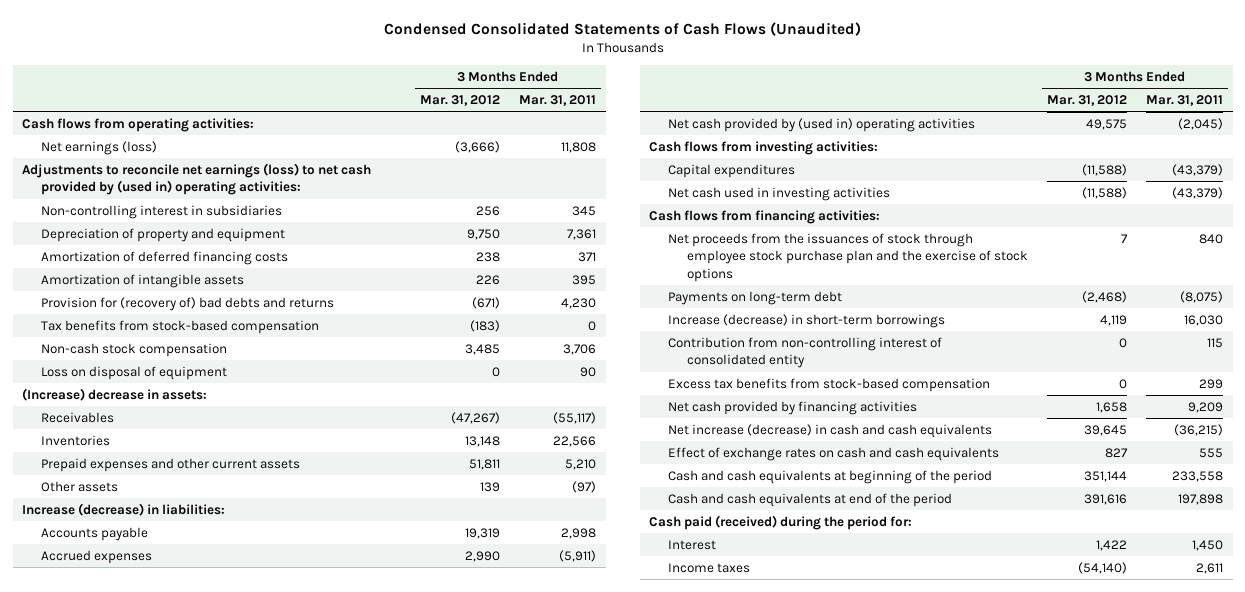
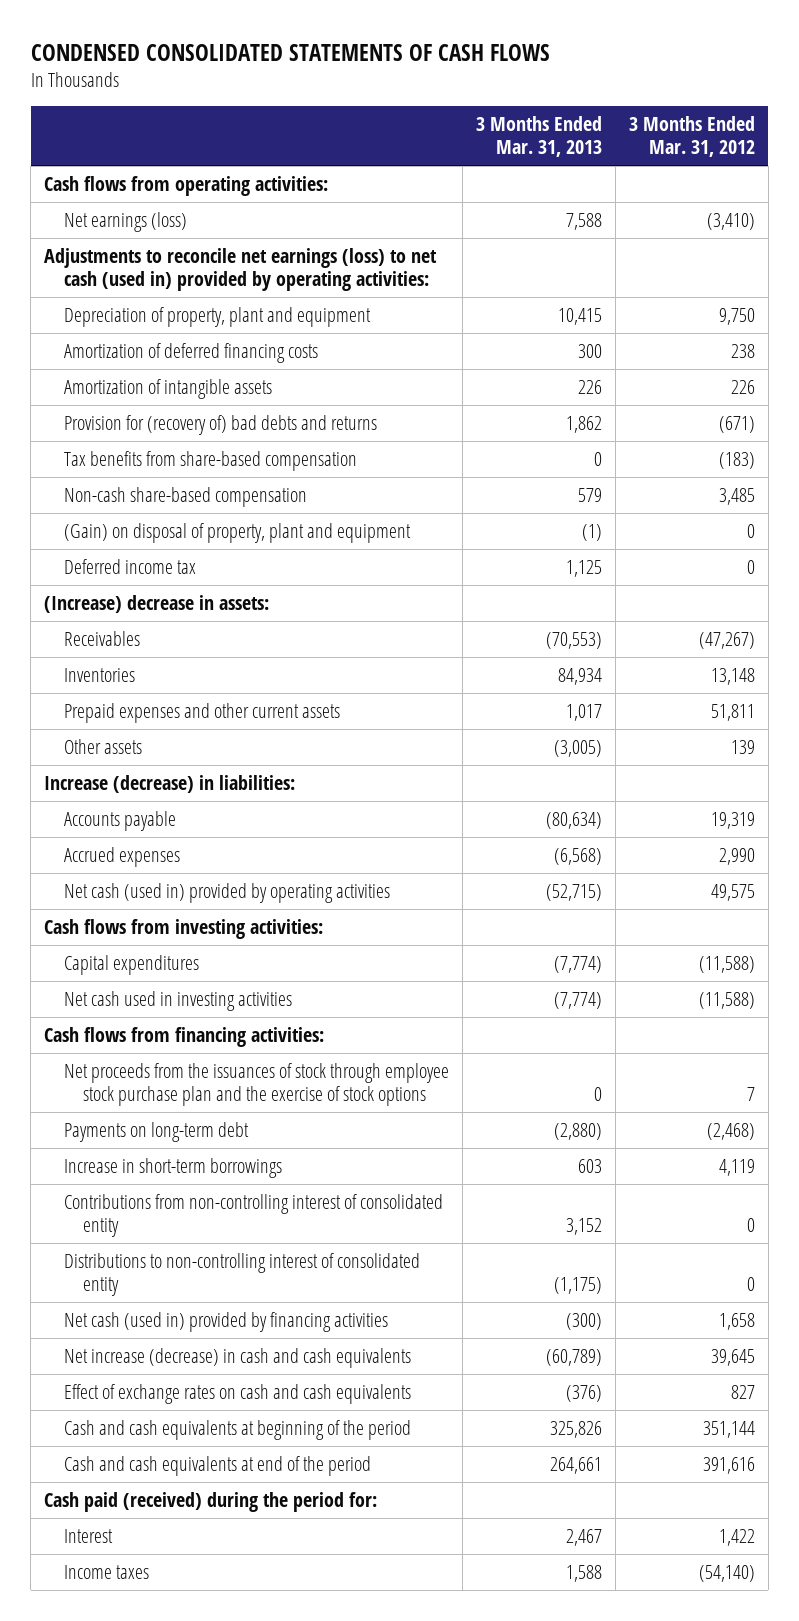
[383,21,861,36] Condensed Consolidated Statements of Cash Flows (Unaudited) -> [30,43,550,61] CONDENSED CONSOLIDATED STATEMENTS OF CASH FLOWS
[519,95,597,107] Mar. 31, 2011 -> none
none -> [475,116,602,158] 3 Months Ended Mar. 31, 2013
[40,204,282,219] Non-controlling interest in subsidiaries -> none
[454,140,500,153] (3,666) -> [706,212,755,230] (3,410)
[22,162,372,196] Adjustments to reconcile net earnings (loss) to net cash provided by (used in) operating activities: -> [44,247,438,291] Adjustments to reconcile net earnings (loss) to net cash (used in) provided by operating activities:
[40,227,285,242] Depreciation of property and equipment -> [63,306,371,327] Depreciation of property, plant and equipment
[40,319,319,334] Tax benefits from stock-based compensation -> [63,450,357,471] Tax benefits from share-based compensation
[40,342,227,357] Non-cash stock compensation -> [63,486,307,507] Non-cash share-based compensation
[40,365,227,380] Loss on disposal of equipment -> [63,522,411,543] (Gain) on disposal of property, plant and equipment
none -> [63,558,196,574] Deferred income tax
[667,117,975,132] Net cash provided by (used in) operating activities -> [63,882,390,903] Net cash (used in) provided by operating activities
[667,377,990,392] Excess tax benefits from stock-based compensation -> none
[667,313,945,328] Increase (decrease) in short-term borrowings -> [63,1157,282,1178] Increase in short-term borrowings
[667,336,942,369] Contribution from non-controlling interest of consolidated entity -> [63,1193,443,1237] Contributions from non-controlling interest of consolidated entity
none -> [63,1252,420,1296] Distributions to non-controlling interest of consolidated entity
[667,400,917,415] Net cash provided by financing activities -> [63,1311,388,1332] Net cash (used in) provided by financing activities

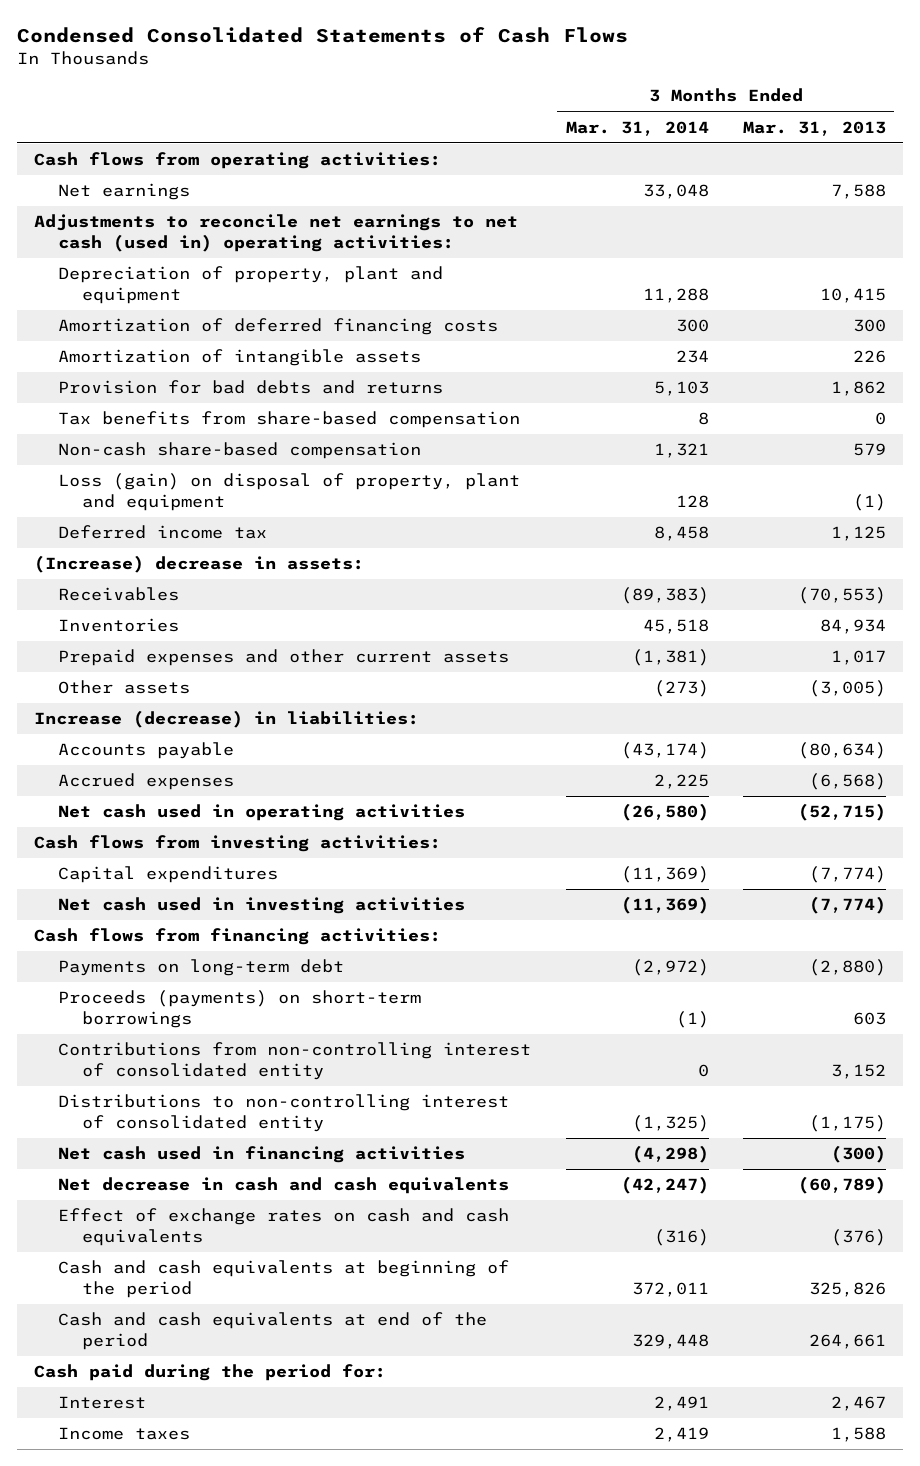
[30,43,550,61] CONDENSED CONSOLIDATED STATEMENTS OF CASH FLOWS -> [16,27,628,44] Condensed Consolidated Statements of Cash Flows
[628,116,755,158] 3 Months Ended Mar. 31, 2012 -> none
none -> [565,120,709,136] Mar. 31, 2014
[63,211,187,232] Net earnings (loss) -> [58,183,191,201] Net earnings
[44,247,438,291] Adjustments to reconcile net earnings (loss) to net cash (used in) provided by operating activities: -> [34,214,519,253] Adjustments to reconcile net earnings to net cash (used in) operating activities:
[63,414,377,435] Provision for (recovery of) bad debts and returns -> [58,380,444,395] Provision for bad debts and returns
[63,522,411,543] (Gain) on disposal of property, plant and equipment -> [58,473,521,512] Loss (gain) on disposal of property, plant and equipment
[63,882,390,903] Net cash (used in) provided by operating activities -> [58,804,466,822] Net cash used in operating activities
[63,1062,449,1106] Net proceeds from the issuances of stock through employee stock purchase plan and the exercise of stock options -> none
[63,1157,282,1178] Increase in short-term borrowings -> [58,990,422,1029] Proceeds (payments) on short-term borrowings
[63,1311,388,1332] Net cash (used in) provided by financing activities -> [58,1146,466,1164] Net cash used in financing activities
[63,1347,411,1368] Net increase (decrease) in cash and cash equivalents -> [58,1177,510,1195] Net decrease in cash and cash equivalents
[44,1491,378,1512] Cash paid (received) during the period for: -> [34,1364,387,1382] Cash paid during the period for:

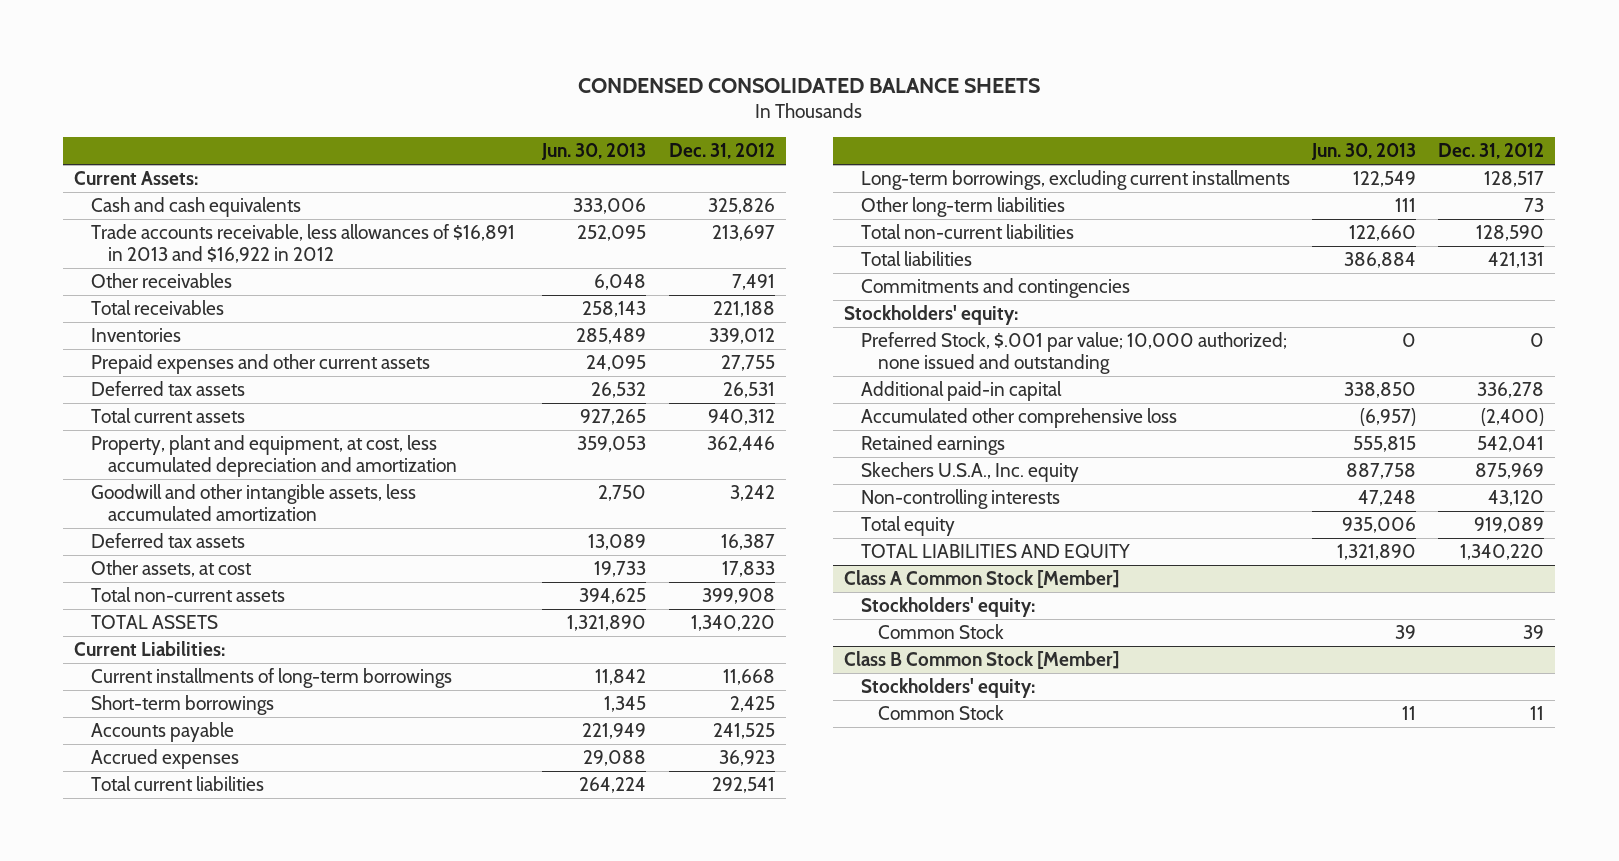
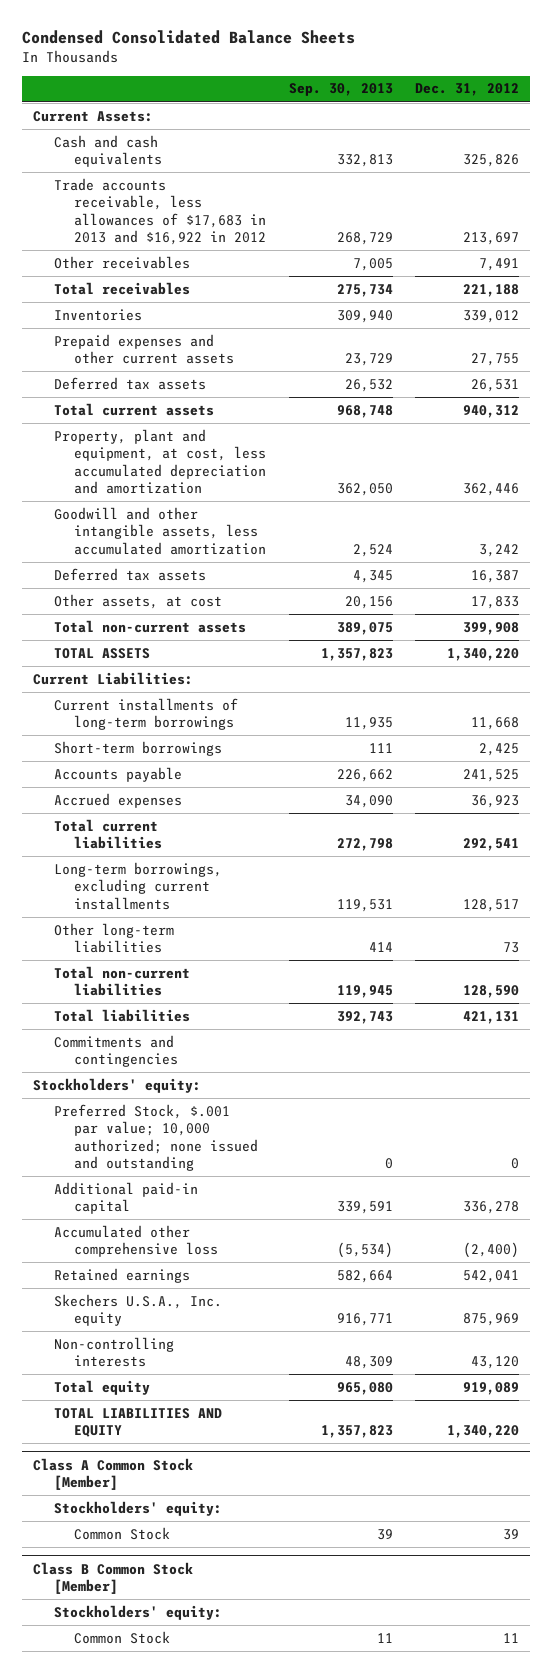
[578,77,1041,93] CONDENSED CONSOLIDATED BALANCE SHEETS -> [21,30,355,45] Condensed Consolidated Balance Sheets
[541,143,647,161] Jun. 30, 2013 -> none
none -> [288,83,393,97] Sep. 30, 2013
[91,224,516,263] Trade accounts receivable, less allowances of $16,891 in 2013 and $16,922 in 2012 -> [53,177,267,246] Trade accounts receivable, less allowances of $17,683 in 2013 and $16,922 in 2012

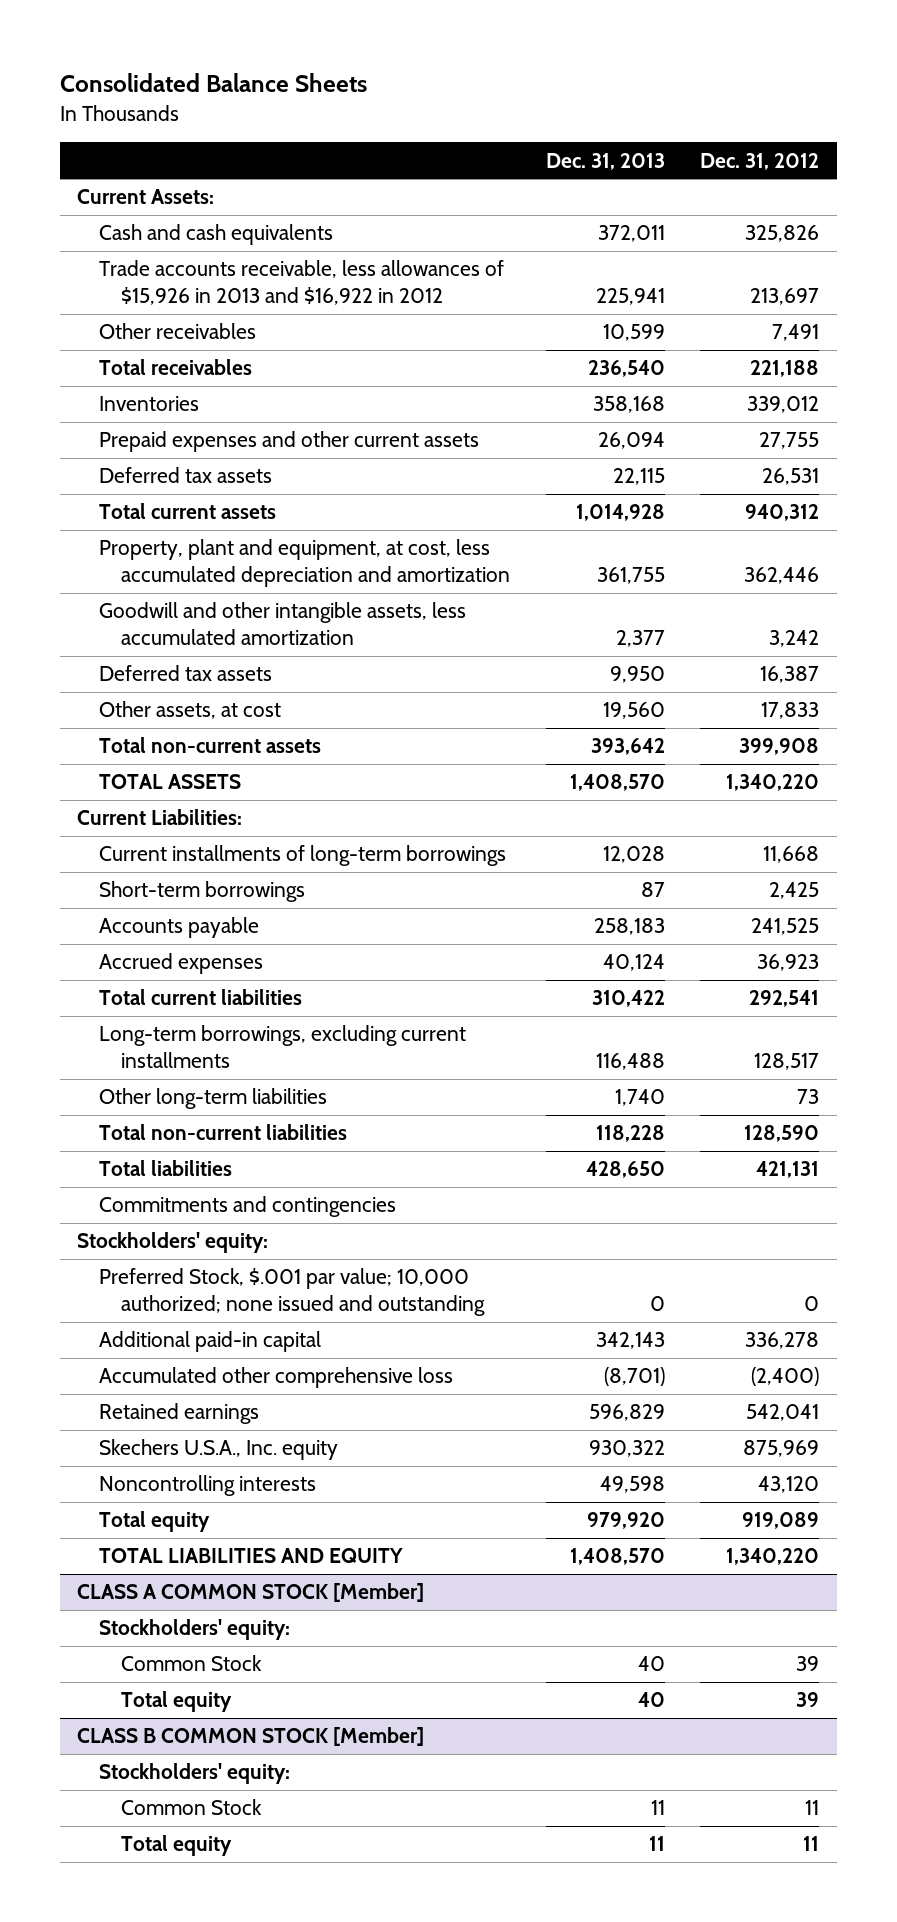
[21,30,355,45] Condensed Consolidated Balance Sheets -> [59,73,367,93] Consolidated Balance Sheets
[288,83,393,97] Sep. 30, 2013 -> none
none -> [545,152,665,170] Dec. 31, 2013
[53,177,267,246] Trade accounts receivable, less allowances of $17,683 in 2013 and $16,922 in 2012 -> [99,260,505,306] Trade accounts receivable, less allowances of $15,926 in 2013 and $16,922 in 2012
[53,1336,174,1368] Non-controlling interests -> [99,1475,317,1497] Noncontrolling interests
[32,1457,193,1490] Class A Common Stock [Member] -> [77,1583,425,1603] CLASS A COMMON STOCK [Member]
none -> [121,1691,233,1713] Total equity
[32,1561,193,1594] Class B Common Stock [Member] -> [77,1727,425,1747] CLASS B COMMON STOCK [Member]
none -> [121,1835,233,1857] Total equity

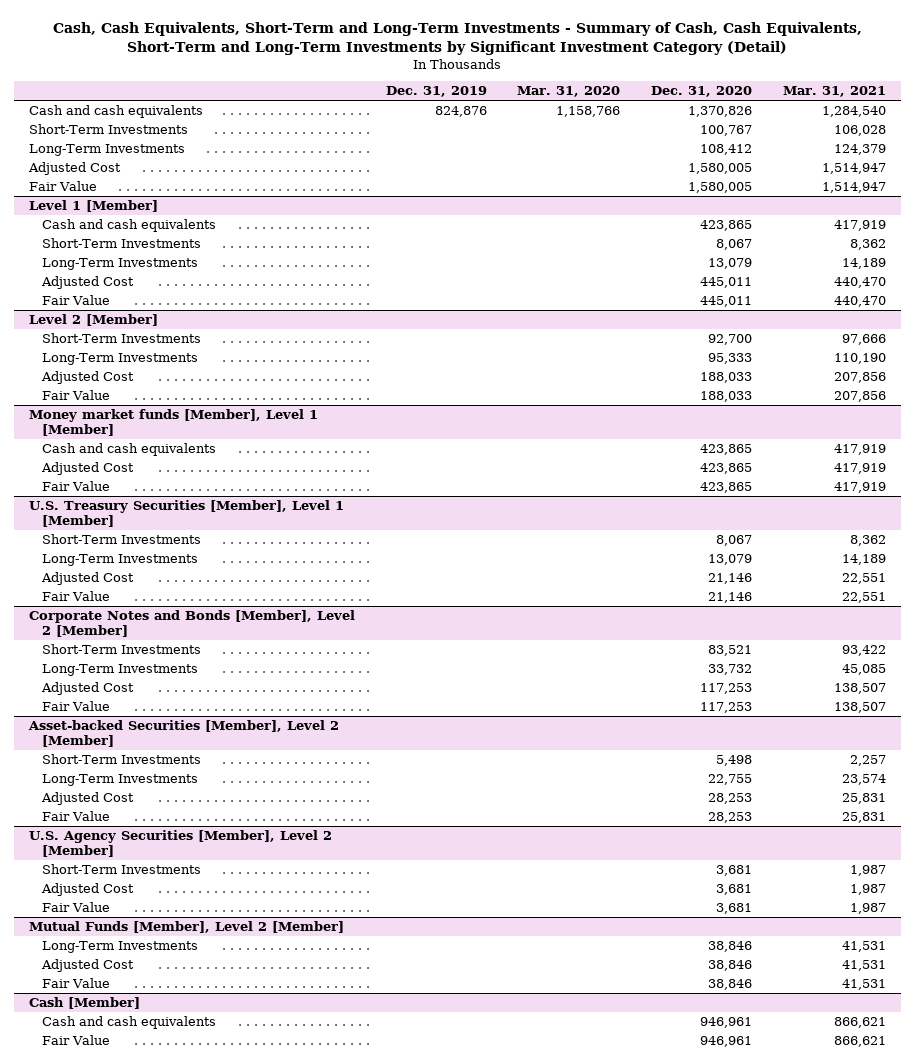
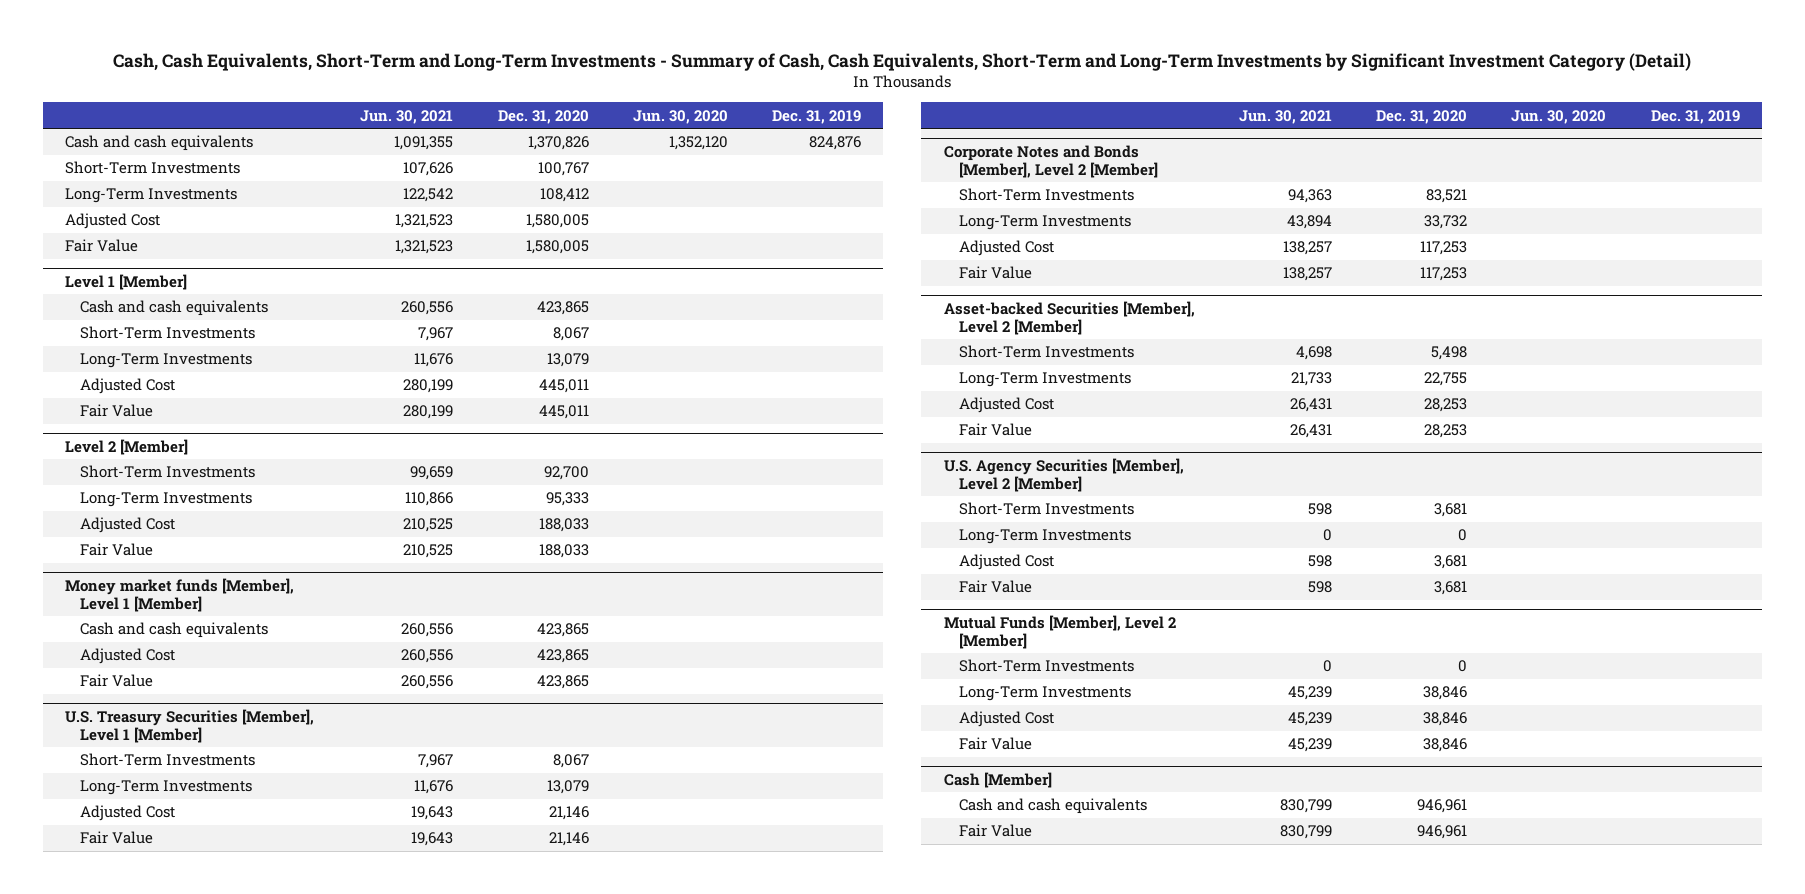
[517,86,621,98] Mar. 31, 2020 -> none
[782,86,886,98] Mar. 31, 2021 -> none
none -> [360,109,454,124] Jun. 30, 2021
none -> [632,109,728,124] Jun. 30, 2020
none -> [958,529,1131,545] Long-Term Investments
none -> [958,659,1134,673] Short-Term Investments

